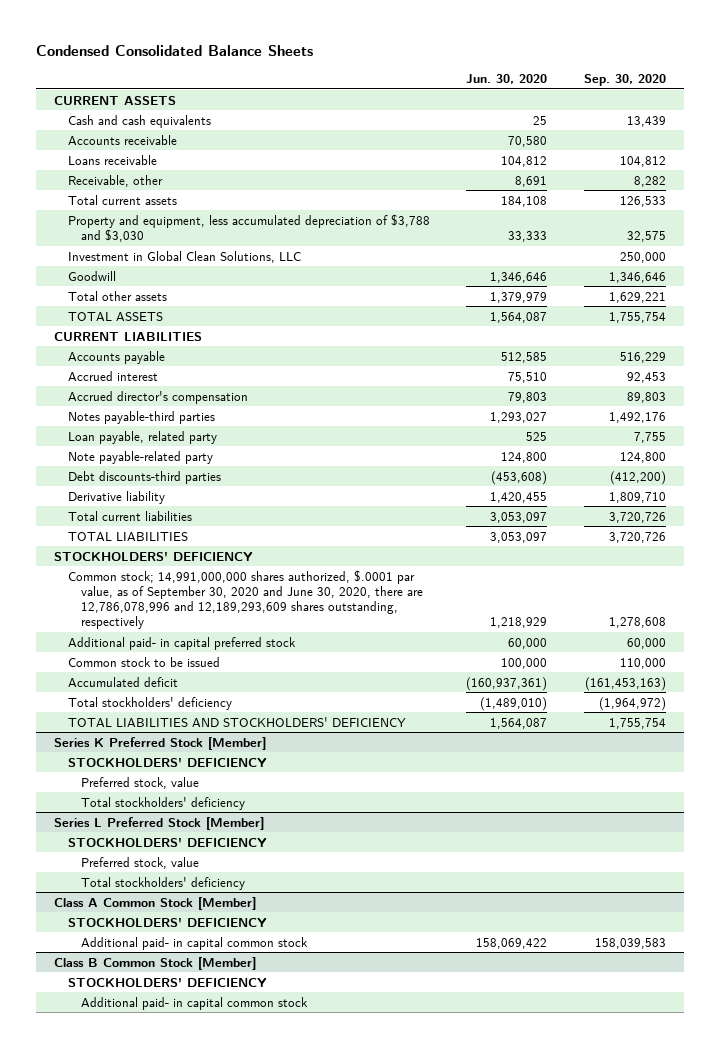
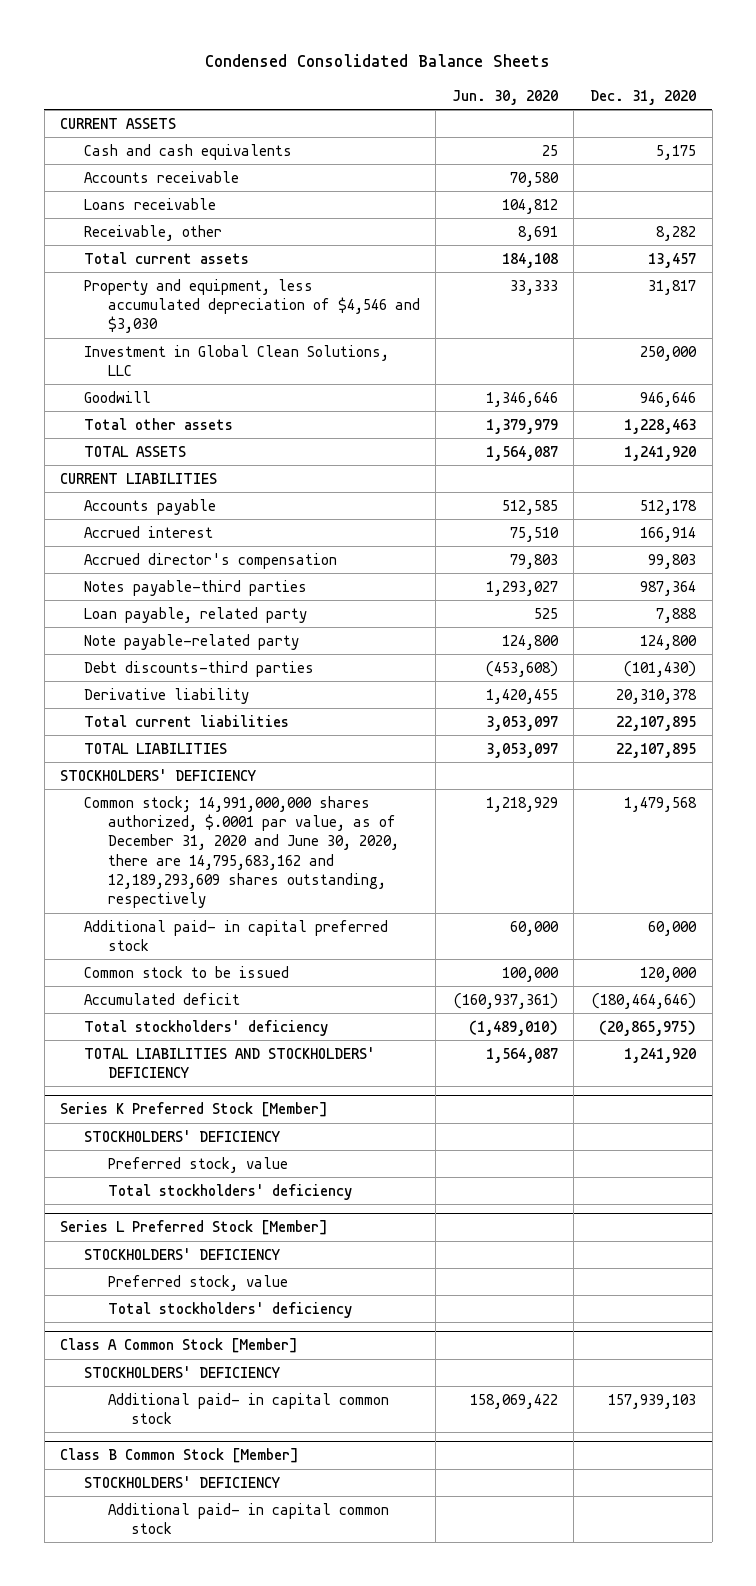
[583,73,666,86] Sep. 30, 2020 -> none
none -> [590,90,697,106] Dec. 31, 2020
[67,213,430,242] Property and equipment, less accumulated depreciation of $3,788 and $3,030 -> [84,278,420,334] Property and equipment, less accumulated depreciation of $4,546 and $3,030
[67,569,424,630] Common stock; 14,991,000,000 shares authorized, $.0001 par value, as of September 30, 2020 and June 30, 2020, there are 12,786,078,996 and 12,189,293,609 shares outstanding, respectively -> [84,795,399,909] Common stock; 14,991,000,000 shares authorized, $.0001 par value, as of December 31, 2020 and June 30, 2020, there are 14,795,683,162 and 12,189,293,609 shares outstanding, respectively

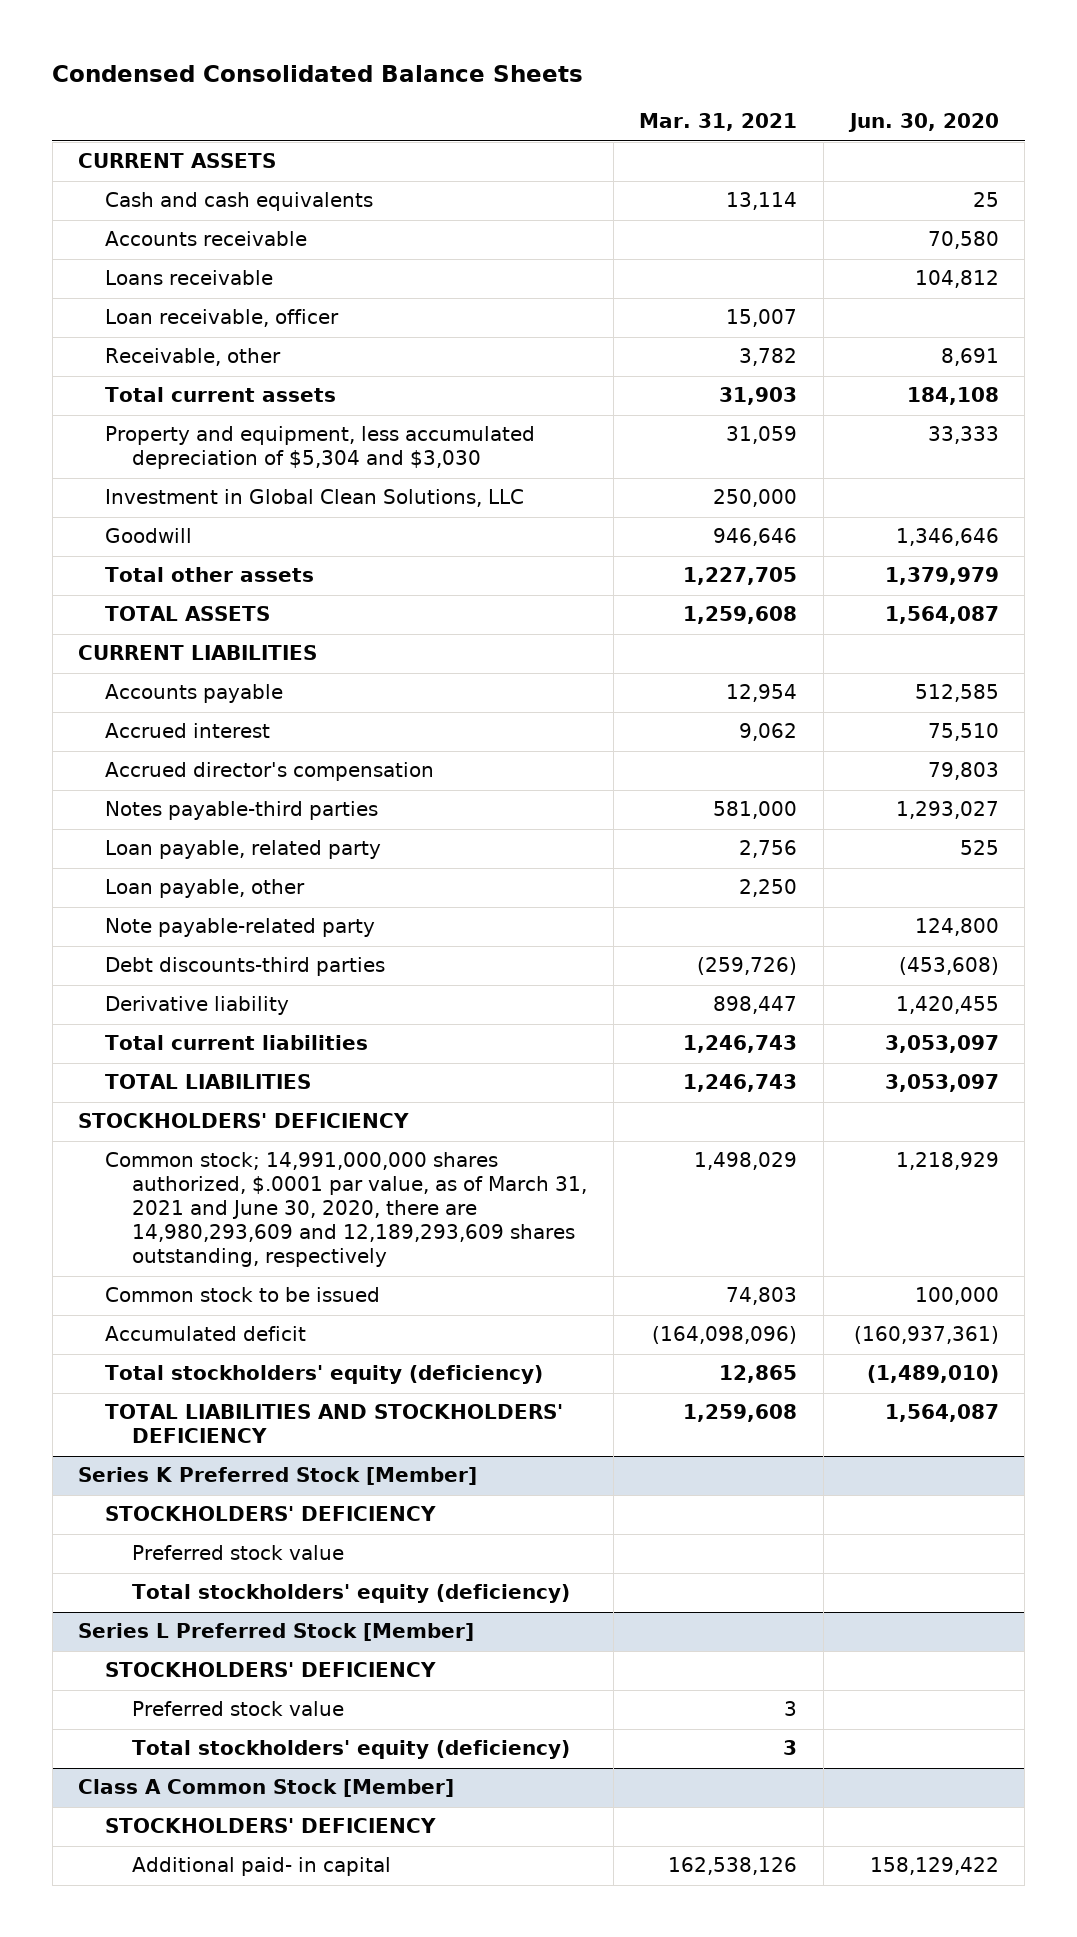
[590,90,697,106] Dec. 31, 2020 -> none
none -> [639,113,798,132] Mar. 31, 2021
none -> [105,309,340,328] Loan receivable, officer
[84,278,420,334] Property and equipment, less accumulated depreciation of $4,546 and $3,030 -> [105,426,536,470] Property and equipment, less accumulated depreciation of $5,304 and $3,030
none -> [105,879,306,899] Loan payable, other
[84,919,389,952] Additional paid- in capital preferred stock -> none
[84,795,399,909] Common stock; 14,991,000,000 shares authorized, $.0001 par value, as of December 31, 2020 and June 30, 2020, there are 14,795,683,162 and 12,189,293,609 shares outstanding, respectively -> [105,1152,588,1268] Common stock; 14,991,000,000 shares authorized, $.0001 par value, as of March 31, 2021 and June 30, 2020, there are 14,980,293,609 and 12,189,293,609 shares outstanding, respectively
[84,1019,329,1036] Total stockholders' deficiency -> [105,1365,544,1385] Total stockholders' equity (deficiency)
[107,1156,288,1173] Preferred stock, value -> [132,1545,345,1561] Preferred stock value
[107,1183,352,1200] Total stockholders' deficiency -> [132,1584,571,1604] Total stockholders' equity (deficiency)
[107,1274,288,1291] Preferred stock, value -> [132,1701,345,1717] Preferred stock value
[107,1301,352,1318] Total stockholders' deficiency -> [132,1740,571,1760] Total stockholders' equity (deficiency)
[60,1448,300,1464] Class B Common Stock [Member] -> none
[84,1475,281,1488] STOCKHOLDERS' DEFICIENCY -> none
[107,1502,389,1535] Additional paid- in capital common stock -> none
[107,1392,389,1425] Additional paid- in capital common stock -> [132,1857,392,1877] Additional paid- in capital
[469,1393,558,1409] 158,069,422 -> [869,1857,999,1876] 158,129,422

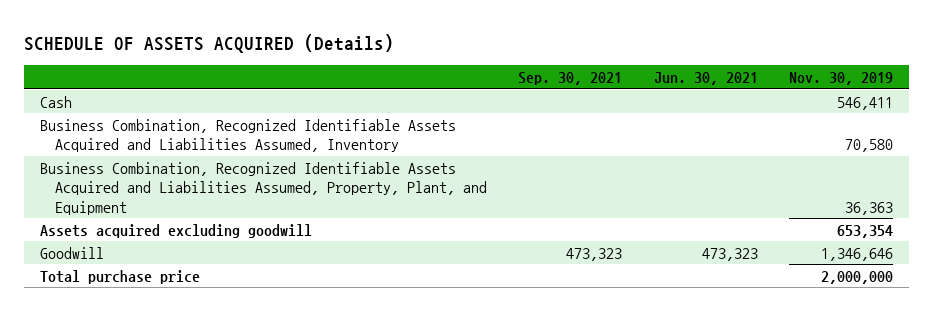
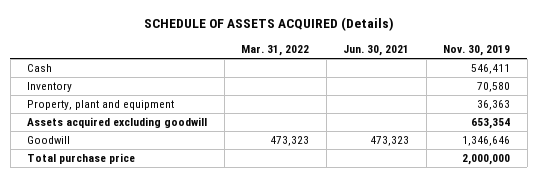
[518,72,623,86] Sep. 30, 2021 -> none
none -> [241,45,310,57] Mar. 31, 2022
[40,118,457,153] Business Combination, Recognized Identifiable Assets Acquired and Liabilities Assumed, Inventory -> [27,82,73,93] Inventory
[40,161,487,215] Business Combination, Recognized Identifiable Assets Acquired and Liabilities Assumed, Property, Plant, and Equipment -> [27,100,175,111] Property, plant and equipment

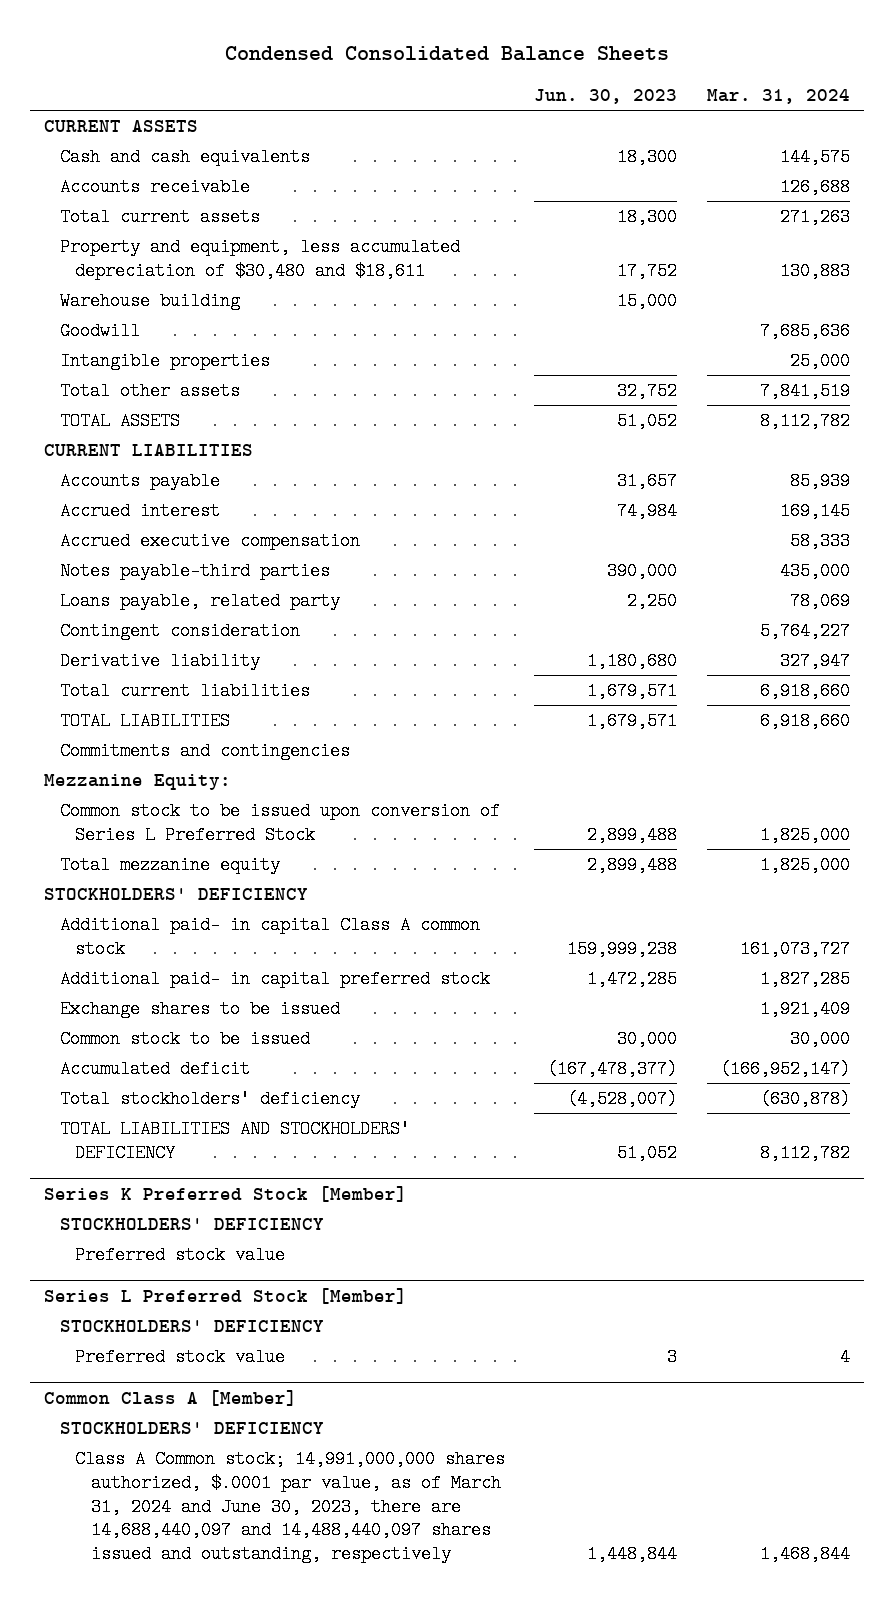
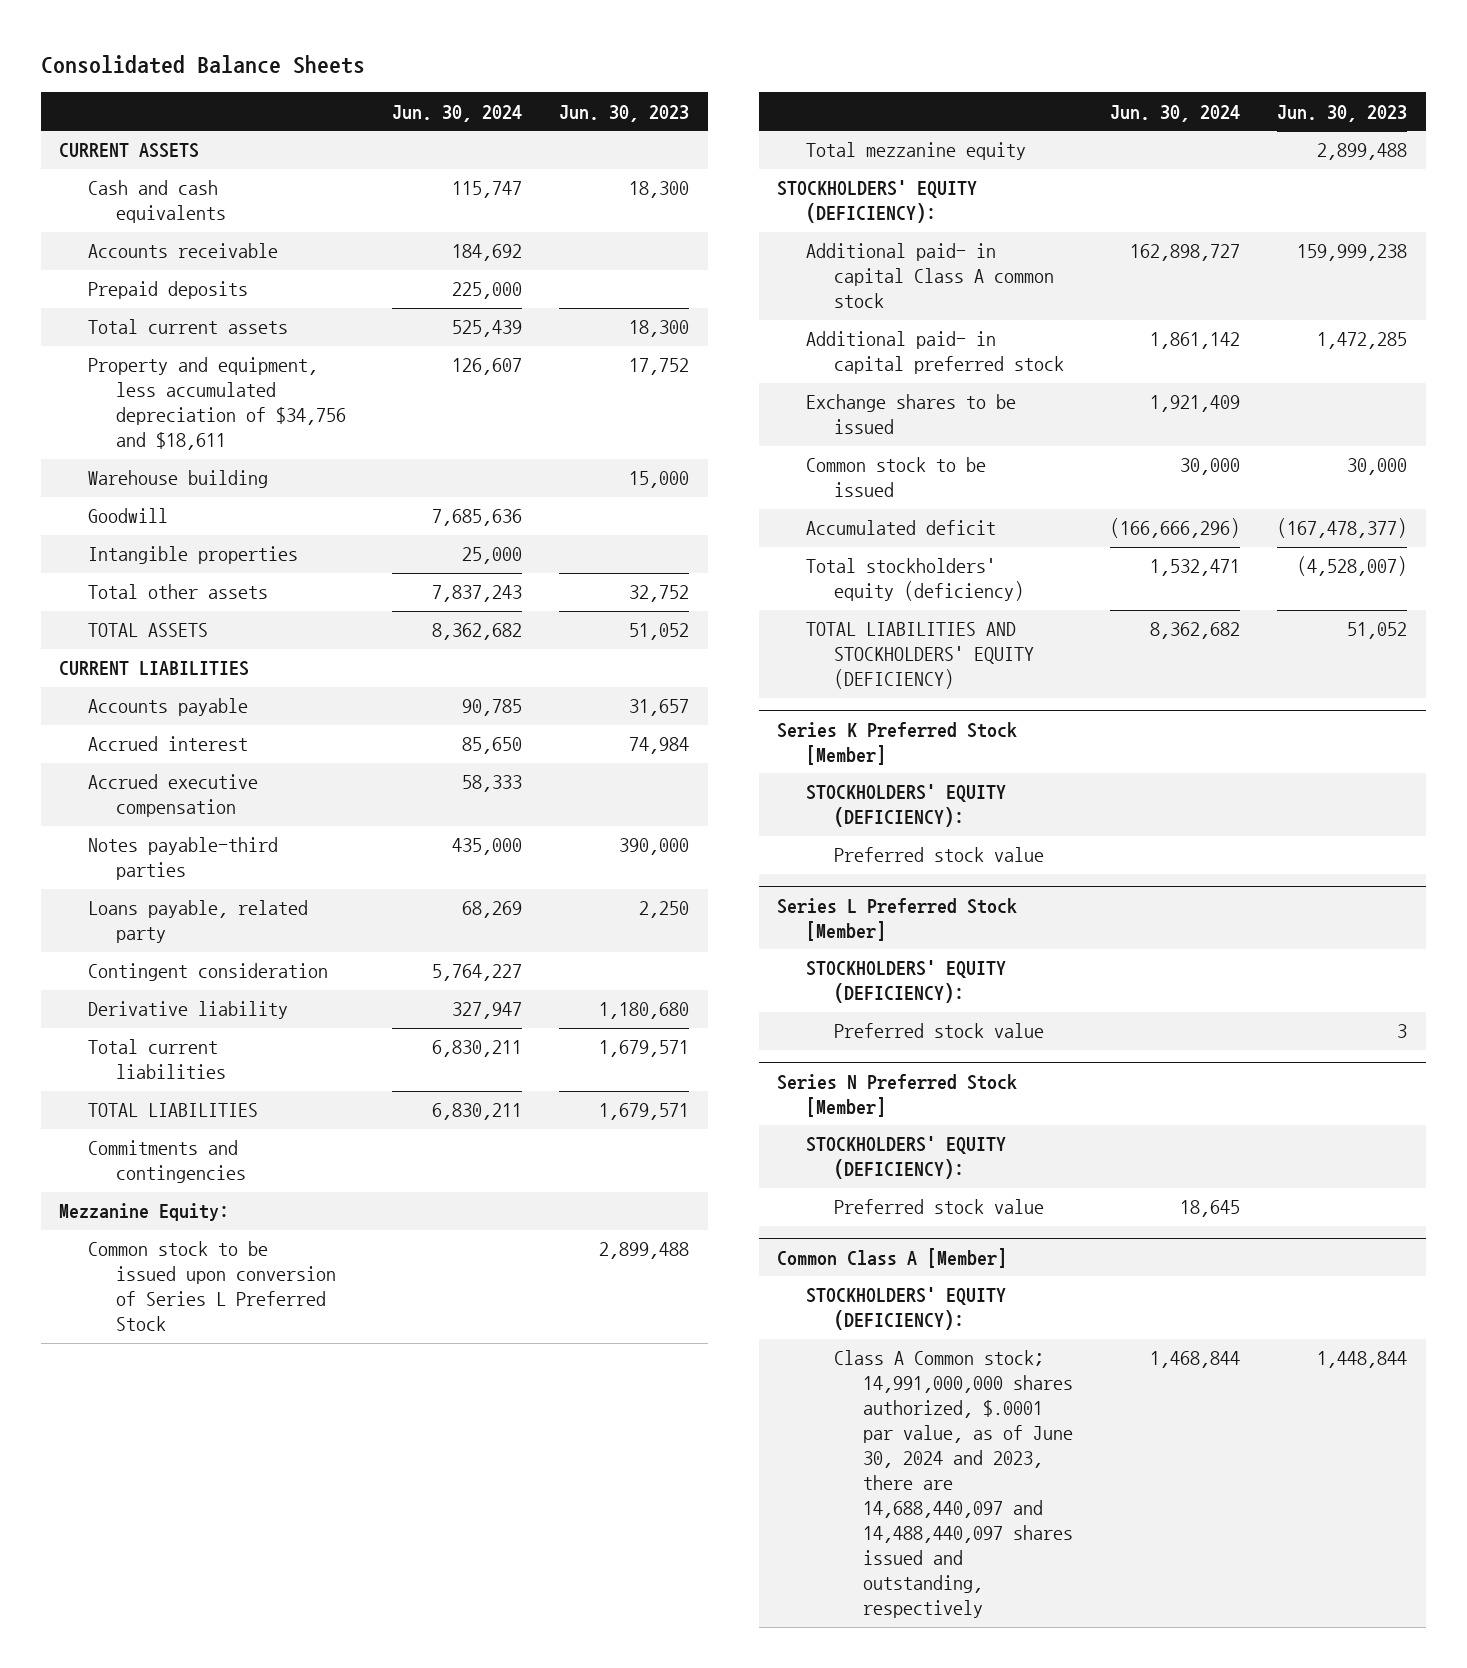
[224,46,669,62] Condensed Consolidated Balance Sheets -> [40,55,365,75] Consolidated Balance Sheets
[706,89,850,105] Mar. 31, 2024 -> none
none -> [392,104,523,122] Jun. 30, 2024
none -> [87,281,248,300] Prepaid deposits
[59,238,460,280] Property and equipment, less accumulated depreciation of $30,480 and $18,611 -> [87,357,347,451] Property and equipment, less accumulated depreciation of $34,756 and $18,611
[44,888,309,901] STOCKHOLDERS' DEFICIENCY -> [777,180,978,224] STOCKHOLDERS' EQUITY (DEFICIENCY):
[59,1090,360,1109] Total stockholders' deficiency -> [805,558,1025,602] Total stockholders' equity (deficiency)
[59,1120,410,1162] TOTAL LIABILITIES AND STOCKHOLDERS' DEFICIENCY -> [805,622,1035,690] TOTAL LIABILITIES AND STOCKHOLDERS' EQUITY (DEFICIENCY)
[59,1218,324,1231] STOCKHOLDERS' DEFICIENCY -> [805,784,1006,828] STOCKHOLDERS' EQUITY (DEFICIENCY):
[59,1320,324,1333] STOCKHOLDERS' DEFICIENCY -> [805,960,1006,1004] STOCKHOLDERS' EQUITY (DEFICIENCY):
none -> [777,1073,1018,1117] Series N Preferred Stock [Member]
none -> [805,1136,1006,1180] STOCKHOLDERS' EQUITY (DEFICIENCY):
none -> [834,1199,1045,1215] Preferred stock value
[59,1422,324,1435] STOCKHOLDERS' DEFICIENCY -> [805,1287,1006,1331] STOCKHOLDERS' EQUITY (DEFICIENCY):
[75,1450,506,1564] Class A Common stock; 14,991,000,000 shares authorized, $.0001 par value, as of March 31, 2024 and June 30, 2023, there are 14,688,440,097 and 14,488,440,097 shares issued and outstanding, respectively -> [834,1350,1073,1619] Class A Common stock; 14,991,000,000 shares authorized, $.0001 par value, as of June 30, 2024 and 2023, there are 14,688,440,097 and 14,488,440,097 shares issued and outstanding, respectively

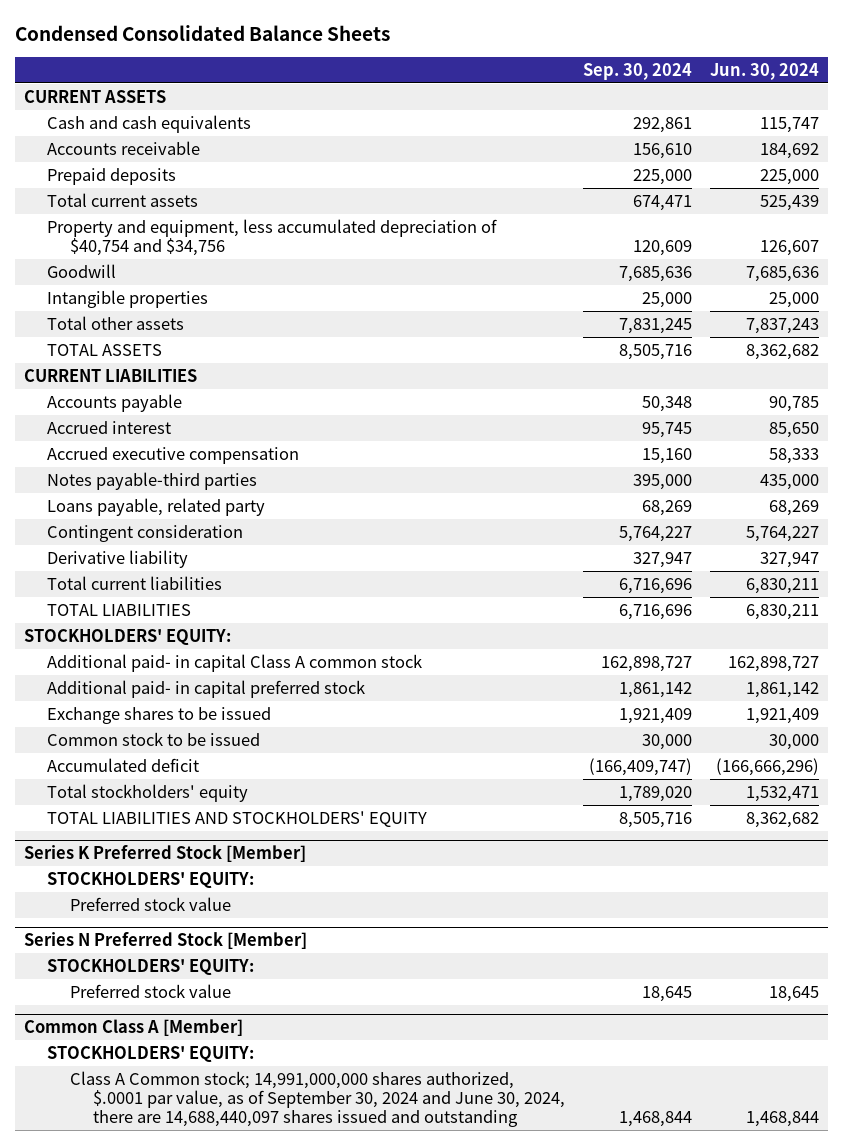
[40,55,365,75] Consolidated Balance Sheets -> [15,24,391,41] Condensed Consolidated Balance Sheets
[559,104,690,122] Jun. 30, 2023 -> none
none -> [583,63,693,81] Sep. 30, 2024
[87,470,268,489] Warehouse building -> none
[87,357,347,451] Property and equipment, less accumulated depreciation of $34,756 and $18,611 -> [47,218,498,257] Property and equipment, less accumulated depreciation of $40,754 and $34,756
[87,1140,247,1184] Commitments and contingencies -> none
[59,1203,230,1222] Mezzanine Equity: -> none
[87,1241,337,1332] Common stock to be issued upon conversion of Series L Preferred Stock -> none
[805,142,1026,161] Total mezzanine equity -> none
[777,180,978,224] STOCKHOLDERS' EQUITY (DEFICIENCY): -> [24,628,232,645] STOCKHOLDERS' EQUITY:
[805,558,1025,602] Total stockholders' equity (deficiency) -> [47,783,249,802] Total stockholders' equity
[805,622,1035,690] TOTAL LIABILITIES AND STOCKHOLDERS' EQUITY (DEFICIENCY) -> [47,810,428,827] TOTAL LIABILITIES AND STOCKHOLDERS' EQUITY
[834,847,1045,863] Preferred stock value -> none
[777,897,1018,941] Series L Preferred Stock [Member] -> none
[805,960,1006,1004] STOCKHOLDERS' EQUITY (DEFICIENCY): -> none
[805,784,1006,828] STOCKHOLDERS' EQUITY (DEFICIENCY): -> [47,871,255,888] STOCKHOLDERS' EQUITY:
[805,1136,1006,1180] STOCKHOLDERS' EQUITY (DEFICIENCY): -> [47,958,255,975] STOCKHOLDERS' EQUITY:
[805,1287,1006,1331] STOCKHOLDERS' EQUITY (DEFICIENCY): -> [47,1045,255,1062] STOCKHOLDERS' EQUITY:
[834,1350,1073,1619] Class A Common stock; 14,991,000,000 shares authorized, $.0001 par value, as of June 30, 2024 and 2023, there are 14,688,440,097 and 14,488,440,097 shares issued and outstanding, respectively -> [70,1070,566,1128] Class A Common stock; 14,991,000,000 shares authorized, $.0001 par value, as of September 30, 2024 and June 30, 2024, there are 14,688,440,097 shares issued and outstanding

